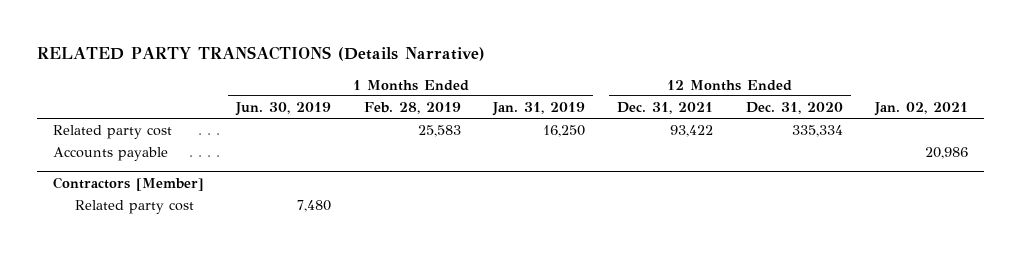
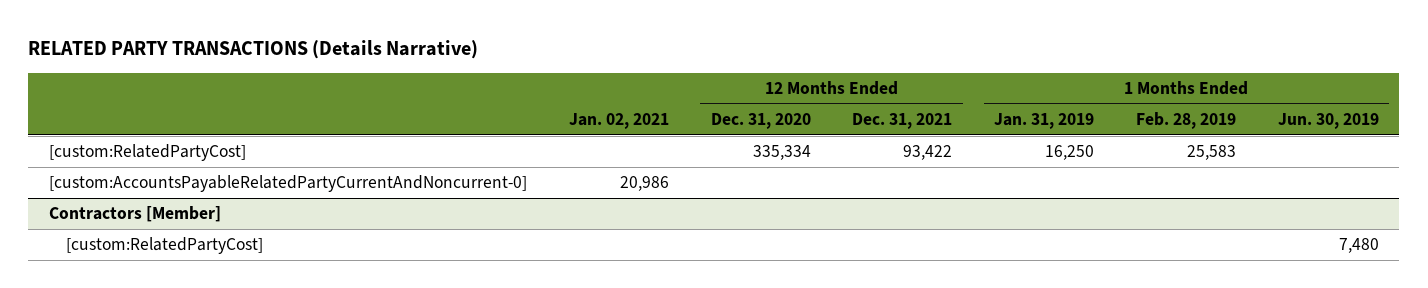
[53,125,173,140] Related party cost -> [49,144,247,162] [custom:RelatedPartyCost]
[53,147,169,162] Accounts payable -> [49,175,528,193] [custom:AccountsPayableRelatedPartyCurrentAndNoncurrent-0]
[75,200,195,215] Related party cost -> [65,237,263,255] [custom:RelatedPartyCost]

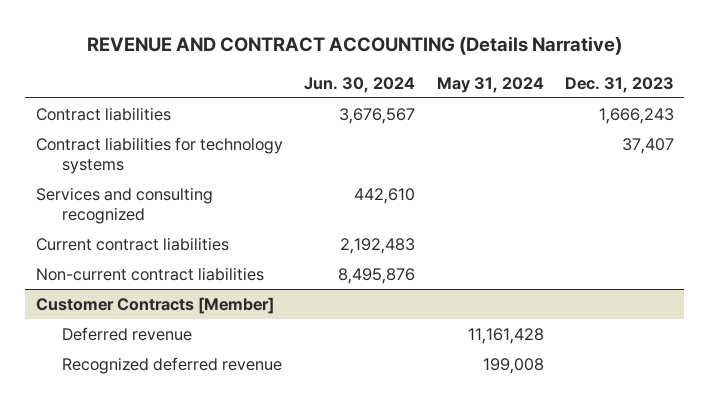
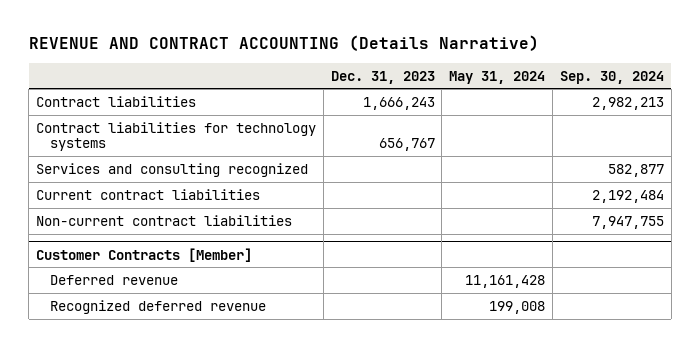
[304,76,416,93] Jun. 30, 2024 -> none
none -> [559,70,664,84] Sep. 30, 2024
[621,138,674,155] 37,407 -> [378,138,435,152] 656,767

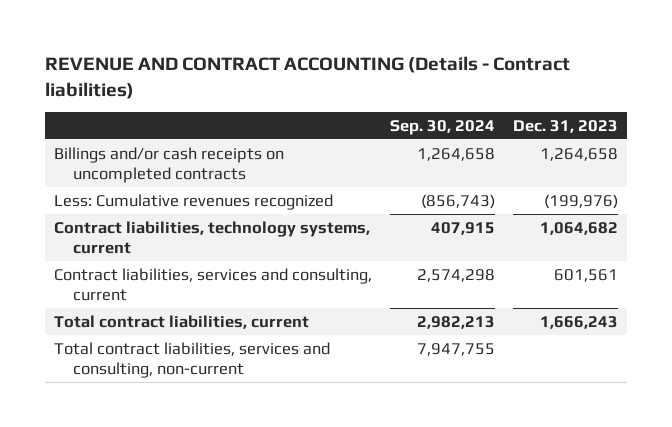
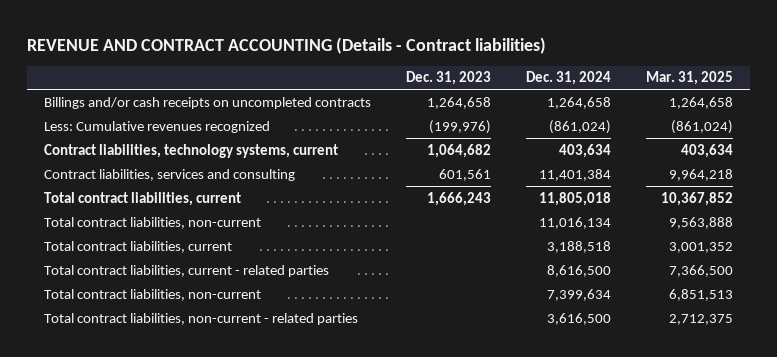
[389,119,495,135] Sep. 30, 2024 -> none
none -> [526,71,612,86] Dec. 31, 2024
none -> [645,71,733,86] Mar. 31, 2025
[53,267,372,301] Contract liabilities, services and consulting, current -> [44,168,296,181] Contract liabilities, services and consulting
[53,341,330,378] Total contract liabilities, services and consulting, non-current -> [44,216,262,229] Total contract liabilities, non-current
none -> [44,240,233,253] Total contract liabilities, current
none -> [44,264,330,277] Total contract liabilities, current - related parties
none -> [44,288,262,301] Total contract liabilities, non-current
none -> [44,312,359,325] Total contract liabilities, non-current - related parties

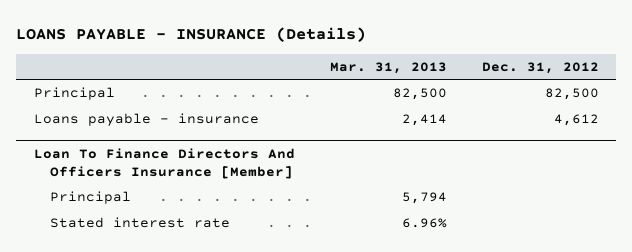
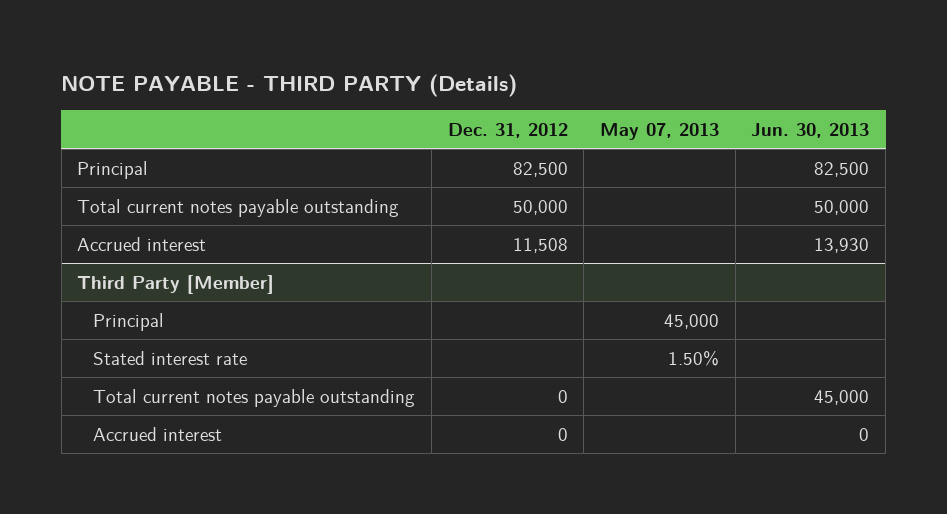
[16,26,367,42] LOANS PAYABLE - INSURANCE (Details) -> [61,73,518,97] NOTE PAYABLE - THIRD PARTY (Details)
[329,61,447,74] Mar. 31, 2013 -> none
none -> [600,122,720,140] May 07, 2013
none -> [751,122,870,138] Jun. 30, 2013
[33,113,259,127] Loans payable - insurance -> none
[33,148,295,179] Loan To Finance Directors And Officers Insurance [Member] -> none
[50,191,132,205] Principal -> none
[50,217,231,229] Stated interest rate -> none
none -> [77,198,400,217] Total current notes payable outstanding
none -> [77,236,207,251] Accrued interest
none -> [77,274,275,294] Third Party [Member]
none -> [93,312,165,331] Principal
none -> [93,350,248,365] Stated interest rate
none -> [93,388,416,407] Total current notes payable outstanding
none -> [93,426,223,441] Accrued interest

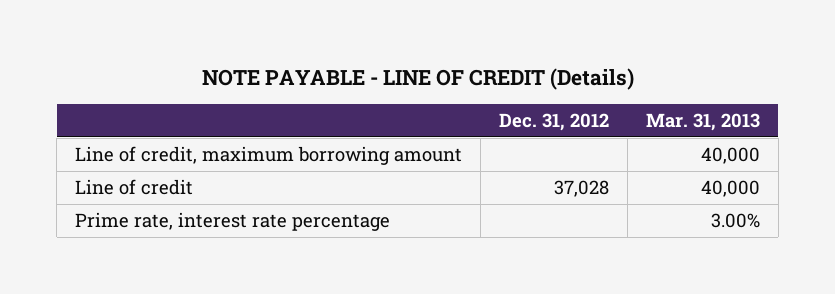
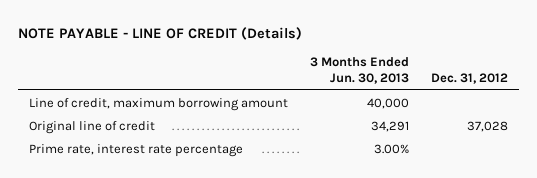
[645,112,760,131] Mar. 31, 2013 -> none
none -> [310,57,410,85] 3 Months Ended Jun. 30, 2013
[75,179,194,196] Line of credit -> [29,120,156,134] Original line of credit

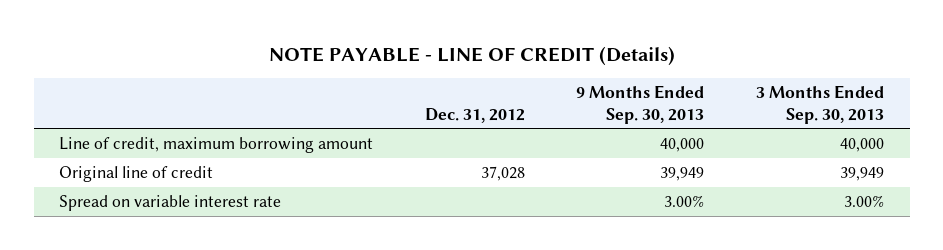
[310,57,410,85] 3 Months Ended Jun. 30, 2013 -> none
none -> [576,85,705,124] 9 Months Ended Sep. 30, 2013
none -> [756,85,885,124] 3 Months Ended Sep. 30, 2013
[29,143,244,157] Prime rate, interest rate percentage -> [59,195,282,212] Spread on variable interest rate

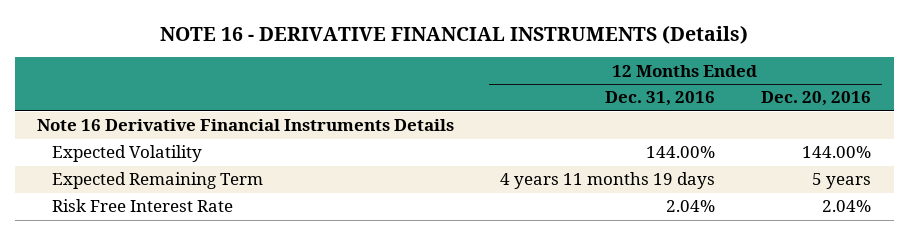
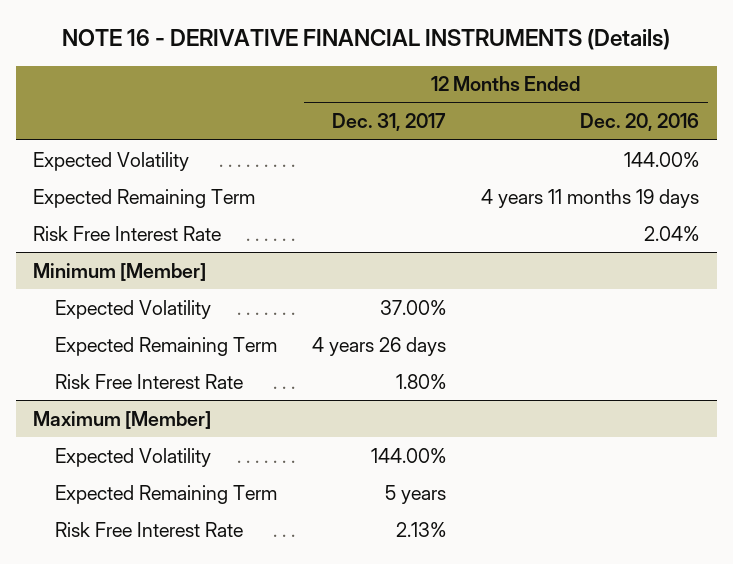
[605,91,716,107] Dec. 31, 2016 -> none
none -> [332,113,447,132] Dec. 31, 2017
[37,119,455,132] Note 16 Derivative Financial Instruments Details -> none
[811,173,871,190] 5 years -> [481,188,700,208] 4 years 11 months 19 days
none -> [33,262,207,281] Minimum [Member]
none -> [55,299,212,319] Expected Volatility
none -> [55,336,278,356] Expected Remaining Term
none -> [55,373,244,389] Risk Free Interest Rate
none -> [33,410,212,429] Maximum [Member]
none -> [55,447,212,467] Expected Volatility
none -> [55,484,278,504] Expected Remaining Term
none -> [55,521,244,537] Risk Free Interest Rate

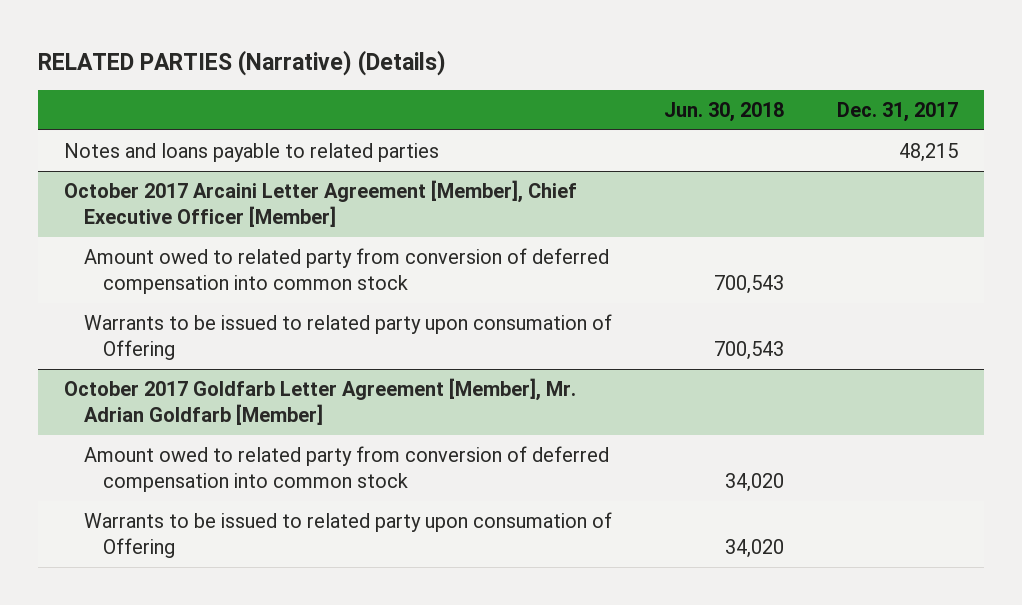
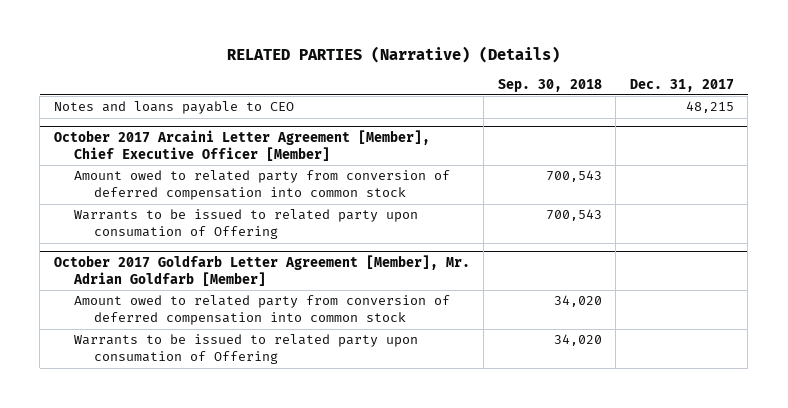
[664,101,785,122] Jun. 30, 2018 -> none
none -> [497,78,602,92] Sep. 30, 2018
[64,143,440,163] Notes and loans payable to related parties -> [53,101,294,115] Notes and loans payable to CEO

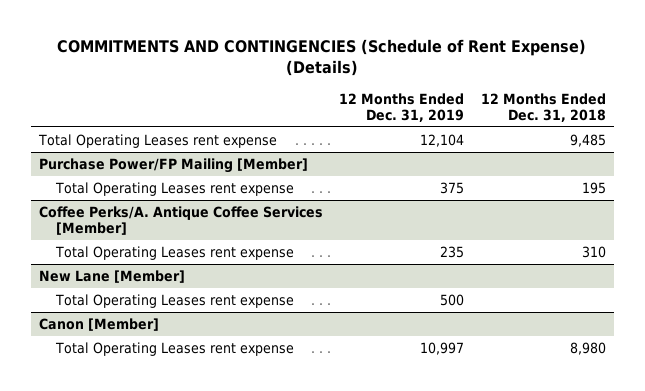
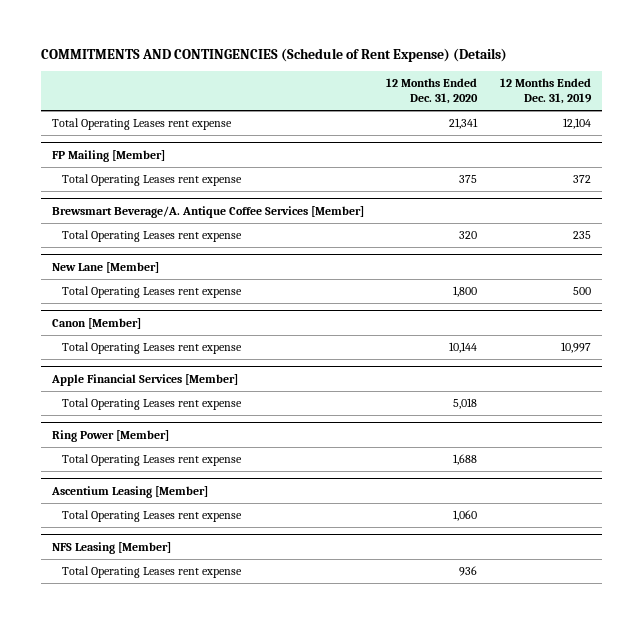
[480,92,606,122] 12 Months Ended Dec. 31, 2018 -> none
none -> [386,78,479,105] 12 Months Ended Dec. 31, 2020
[38,157,308,173] Purchase Power/FP Mailing [Member] -> [51,149,165,162] FP Mailing [Member]
[440,181,465,194] 375 -> [572,175,591,184] 372
[38,205,323,236] Coffee Perks/A. Antique Coffee Services [Member] -> [51,205,364,218] Brewsmart Beverage/A. Antique Coffee Services [Member]
none -> [50,373,238,386] Apple Financial Services [Member]
none -> [61,398,242,411] Total Operating Leases rent expense
none -> [51,429,169,442] Ring Power [Member]
none -> [61,454,242,467] Total Operating Leases rent expense
none -> [50,485,208,498] Ascentium Leasing [Member]
none -> [61,510,242,523] Total Operating Leases rent expense
none -> [51,541,171,554] NFS Leasing [Member]
none -> [61,566,242,579] Total Operating Leases rent expense

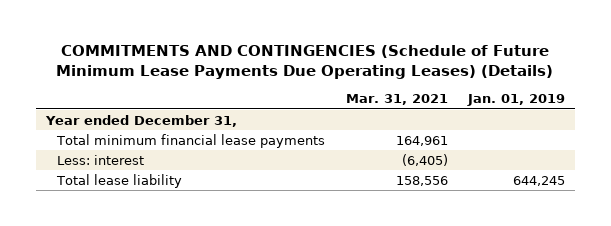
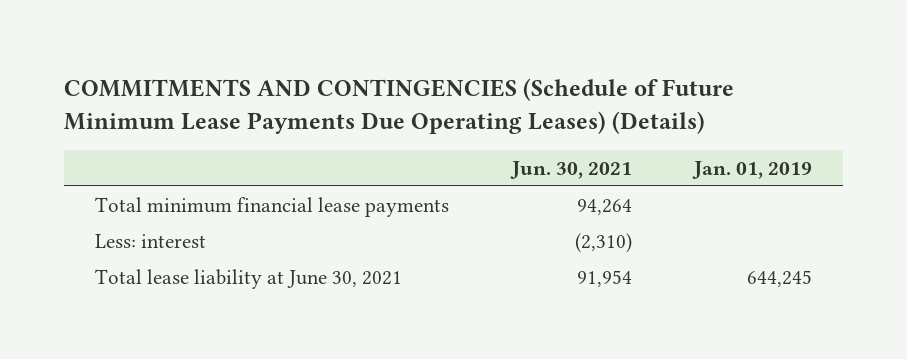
[345,94,448,106] Mar. 31, 2021 -> none
none -> [509,160,632,179] Jun. 30, 2021
[44,114,237,127] Year ended December 31, -> none
[56,173,183,188] Total lease liability -> [95,268,403,289] Total lease liability at June 30, 2021

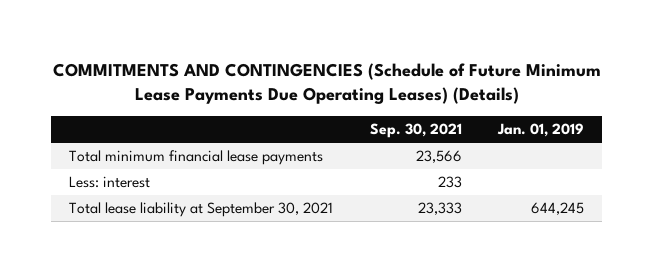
[509,160,632,179] Jun. 30, 2021 -> none
none -> [369,123,462,139] Sep. 30, 2021
[95,268,403,289] Total lease liability at June 30, 2021 -> [69,202,334,218] Total lease liability at September 30, 2021

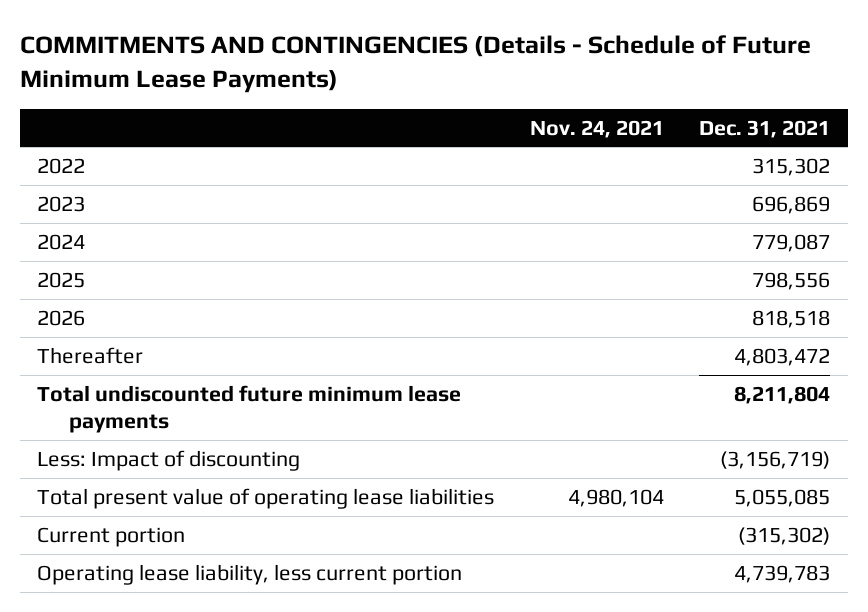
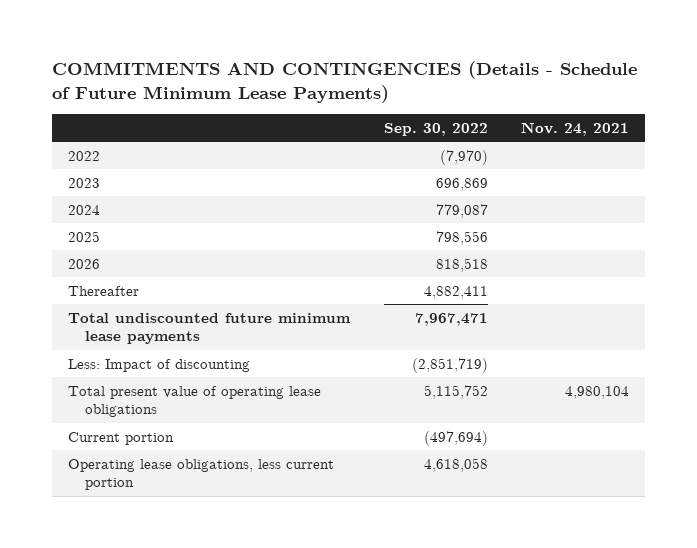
[699,119,831,138] Dec. 31, 2021 -> none
none -> [383,123,488,137] Sep. 30, 2022
[37,487,495,509] Total present value of operating lease liabilities -> [68,385,322,418] Total present value of operating lease obligations
[37,563,463,585] Operating lease liability, less current portion -> [68,458,335,491] Operating lease obligations, less current portion

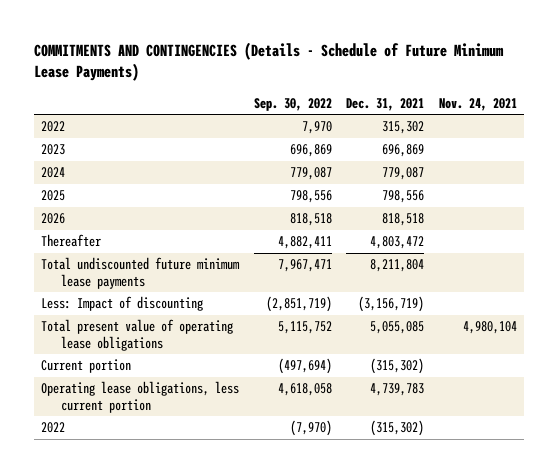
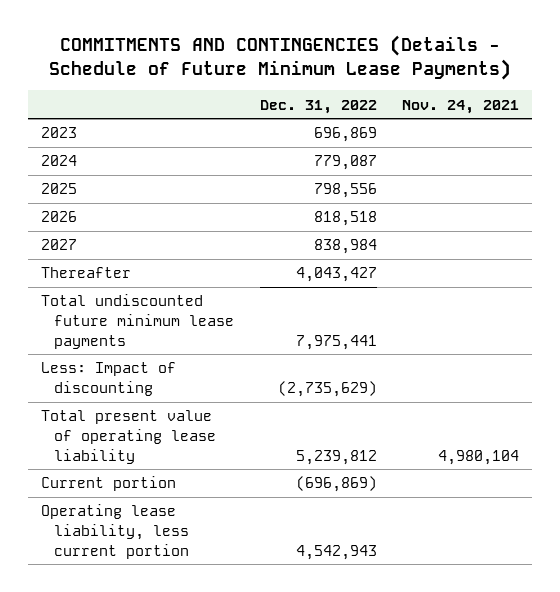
[253,97,332,111] Sep. 30, 2022 -> none
[346,97,425,111] Dec. 31, 2021 -> none
none -> [259,99,377,114] Dec. 31, 2022
[41,121,66,133] 2022 -> none
none -> [40,239,77,251] 2027
[41,319,234,351] Total present value of operating lease obligations -> [40,410,216,464] Total present value of operating lease liability
[41,422,66,434] 2022 -> none
[41,381,240,413] Operating lease obligations, less current portion -> [40,504,189,559] Operating lease liability, less current portion

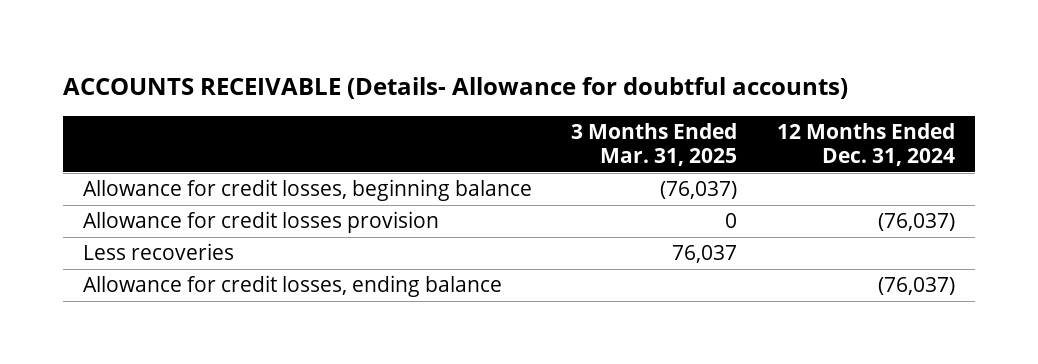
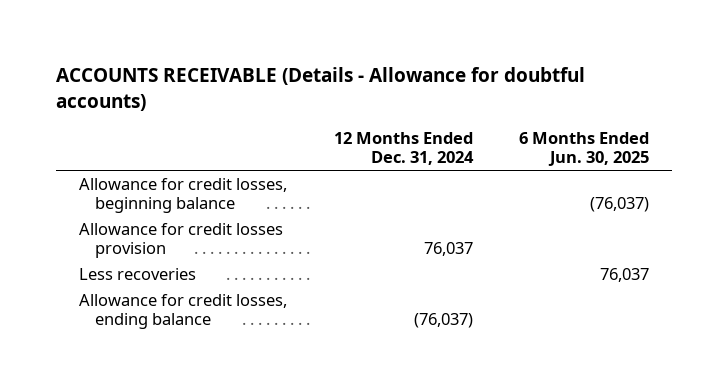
[62,76,848,99] ACCOUNTS RECEIVABLE (Details- Allowance for doubtful accounts) -> [56,67,586,112] ACCOUNTS RECEIVABLE (Details - Allowance for doubtful accounts)
[571,122,738,167] 3 Months Ended Mar. 31, 2025 -> none
none -> [518,131,649,167] 6 Months Ended Jun. 30, 2025
[878,213,956,232] (76,037) -> [423,242,473,257] 76,037

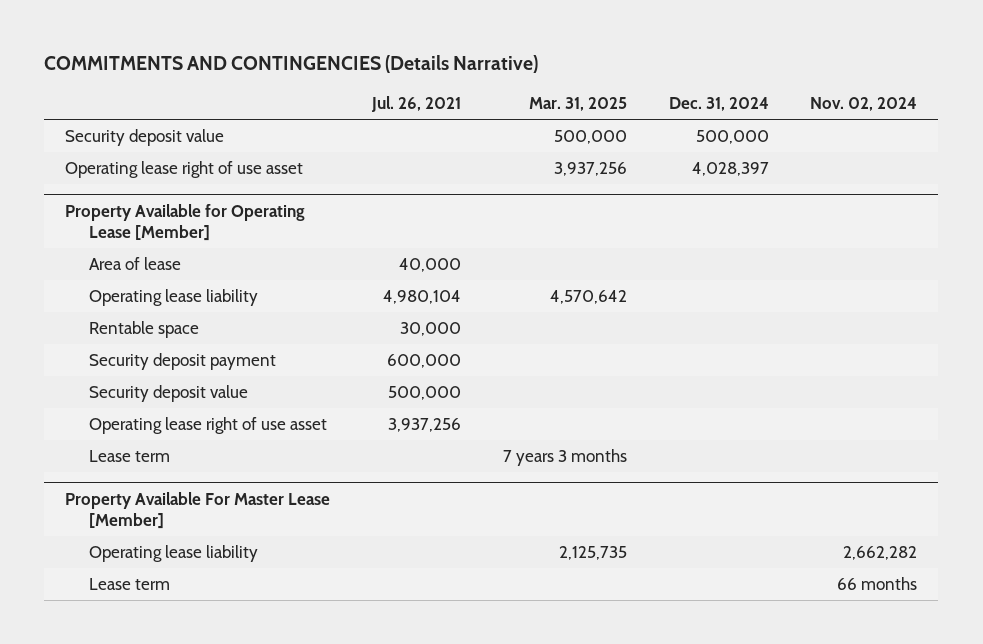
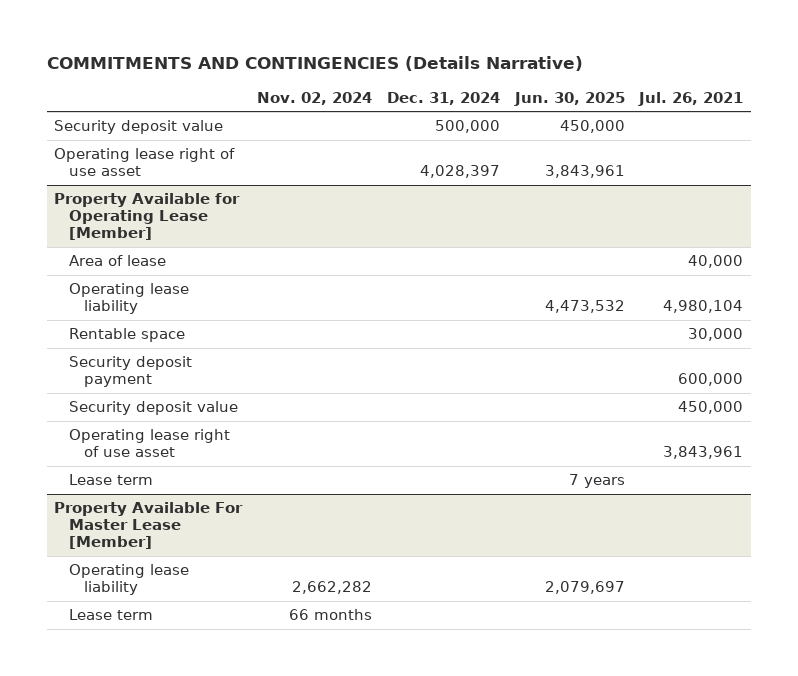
[528,96,627,111] Mar. 31, 2025 -> none
none -> [513,91,625,106] Jun. 30, 2025
[387,385,461,400] 500,000 -> [678,401,744,415] 450,000
[387,417,461,432] 3,937,256 -> [663,446,744,460] 3,843,961

